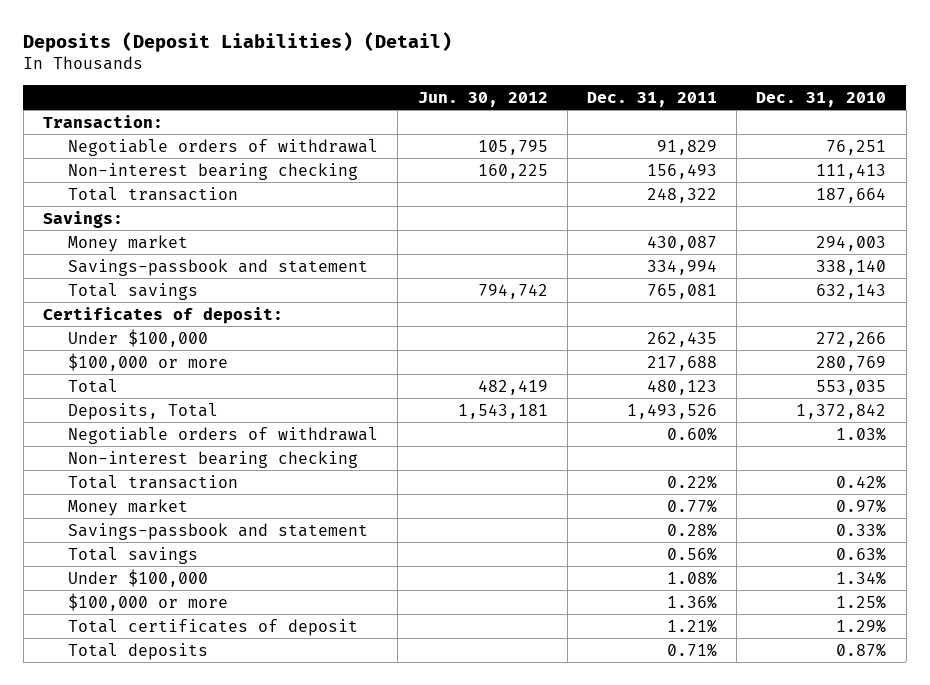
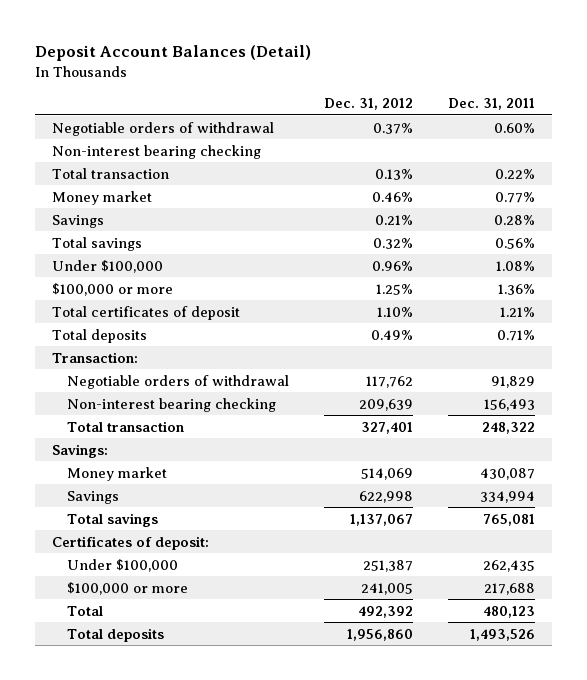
[23,31,453,52] Deposits (Deposit Liabilities) (Detail) -> [34,45,311,62] Deposit Account Balances (Detail)
[417,91,548,107] Jun. 30, 2012 -> none
[756,91,887,107] Dec. 31, 2010 -> none
none -> [324,97,414,110] Dec. 31, 2012
[68,426,379,444] Negotiable orders of withdrawal -> [52,121,275,136] Negotiable orders of withdrawal
[68,450,359,468] Non-interest bearing checking -> [52,144,262,159] Non-interest bearing checking
[68,474,239,489] Total transaction -> [52,167,170,179] Total transaction
[68,498,189,516] Money market -> [52,190,153,205] Money market
none -> [52,214,105,228] Savings
[68,546,199,564] Total savings -> [52,236,143,251] Total savings
[68,568,209,587] Under $100,000 -> [52,259,164,273] Under $100,000
[68,592,229,611] $100,000 or more -> [52,282,174,296] $100,000 or more
[68,618,359,636] Total certificates of deposit -> [52,305,241,320] Total certificates of deposit
[68,642,209,660] Total deposits -> [52,328,148,343] Total deposits
[68,258,369,276] Savings-passbook and statement -> [67,490,120,504] Savings
[68,522,369,540] Savings-passbook and statement -> none
[68,402,219,420] Deposits, Total -> [67,627,165,642] Total deposits

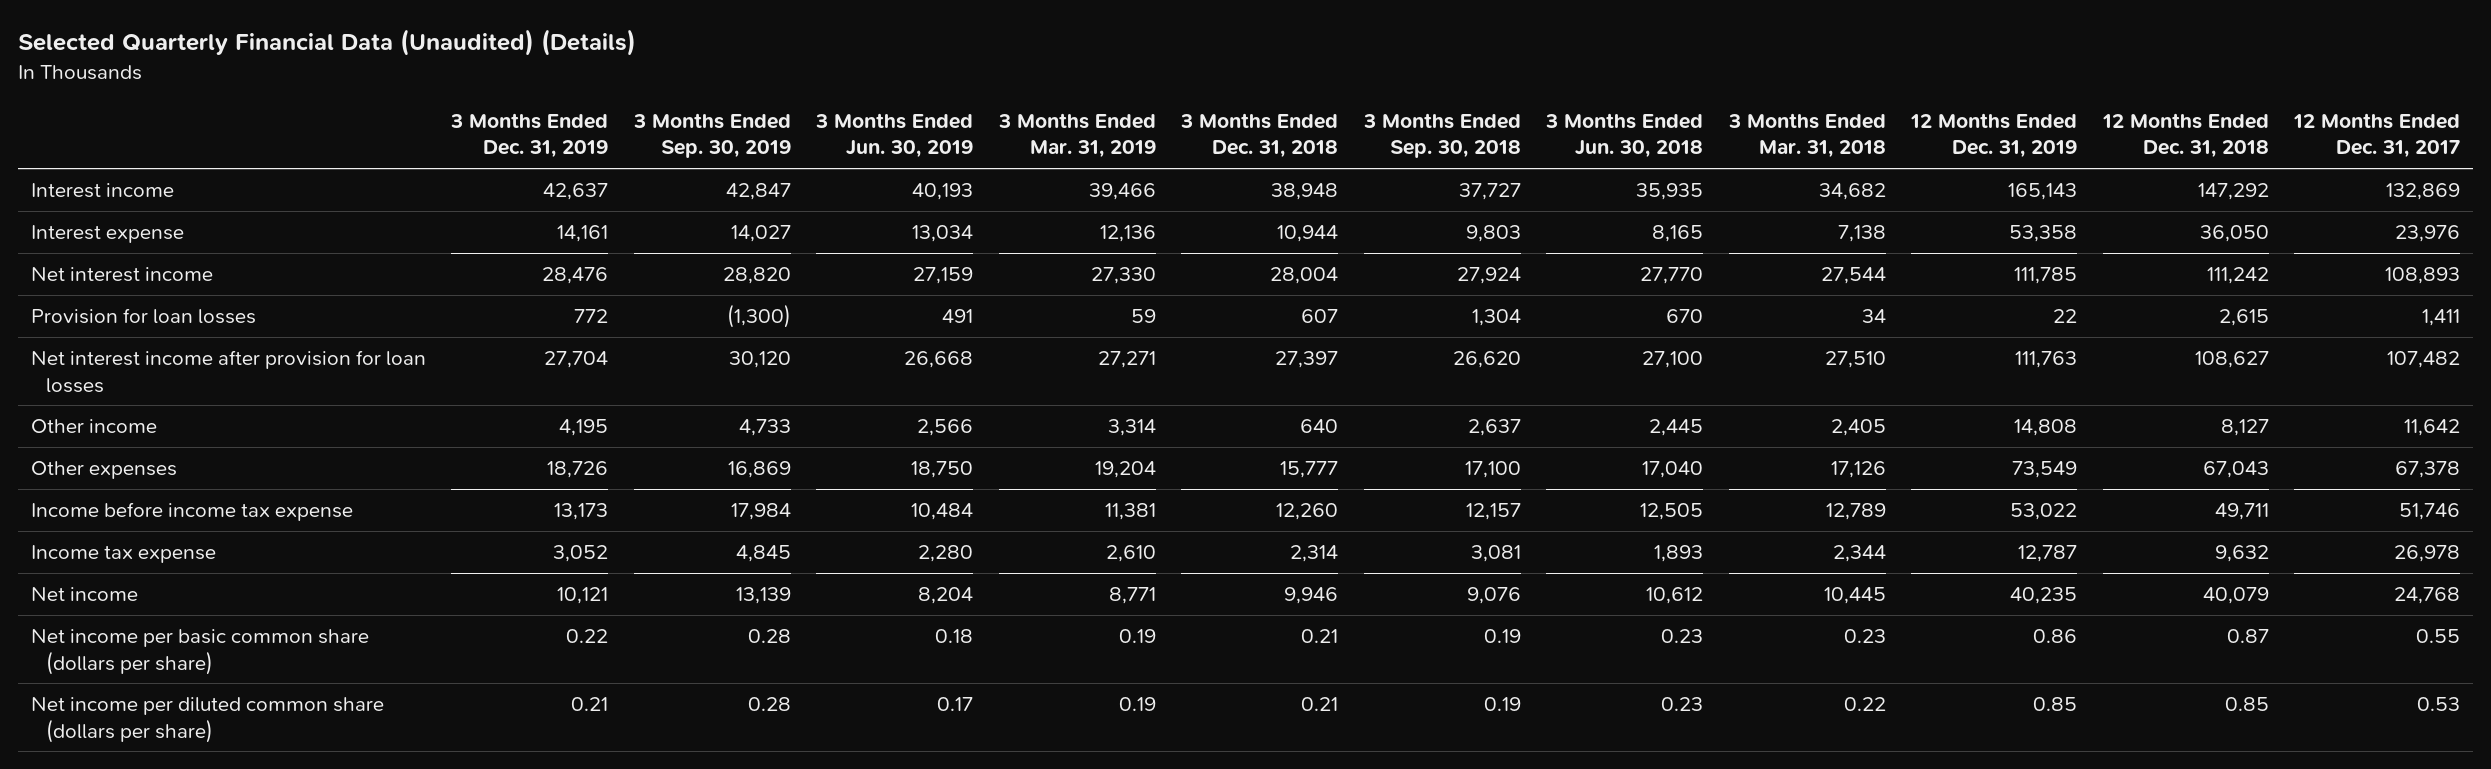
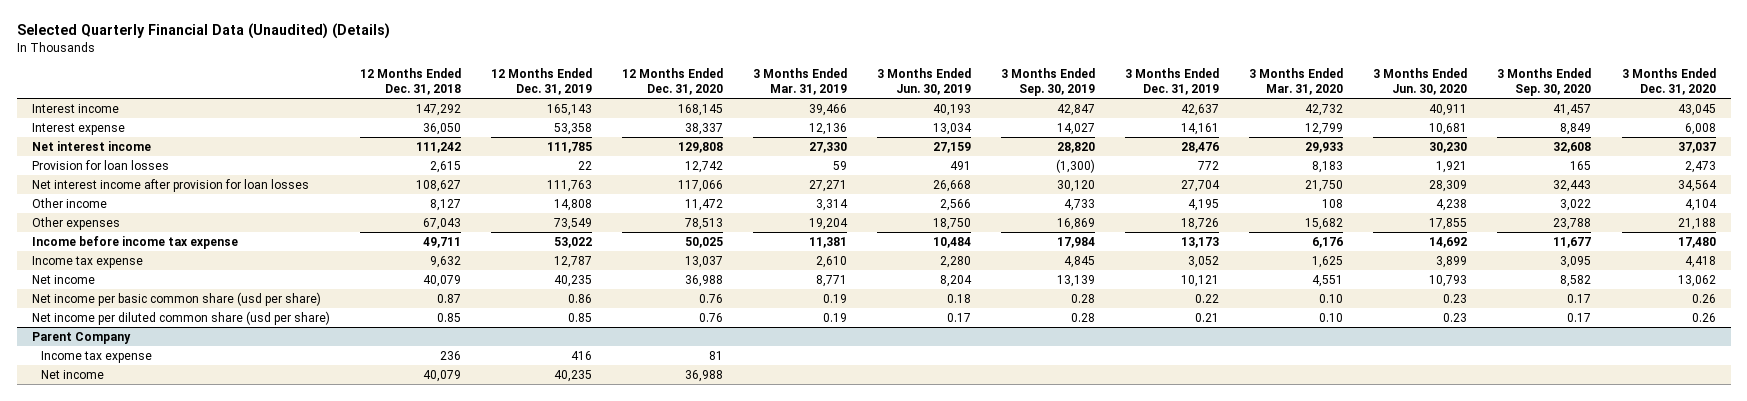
[1180,112,1339,159] 3 Months Ended Dec. 31, 2018 -> none
[1362,112,1521,159] 3 Months Ended Sep. 30, 2018 -> none
[1545,112,1704,159] 3 Months Ended Jun. 30, 2018 -> none
[1727,112,1886,159] 3 Months Ended Mar. 31, 2018 -> none
[2293,112,2461,159] 12 Months Ended Dec. 31, 2017 -> none
none -> [621,67,723,95] 12 Months Ended Dec. 31, 2020
none -> [1249,67,1344,95] 3 Months Ended Mar. 31, 2020
none -> [1373,67,1468,95] 3 Months Ended Jun. 30, 2020
none -> [1497,67,1592,96] 3 Months Ended Sep. 30, 2020
none -> [1621,67,1716,95] 3 Months Ended Dec. 31, 2020
[30,629,369,675] Net income per basic common share (dollars per share) -> [31,291,321,306] Net income per basic common share (usd per share)
[30,697,384,743] Net income per diluted common share (dollars per share) -> [31,310,330,325] Net income per diluted common share (usd per share)
none -> [31,331,131,344] Parent Company
none -> [41,350,153,363] Income tax expense
none -> [41,369,105,379] Net income

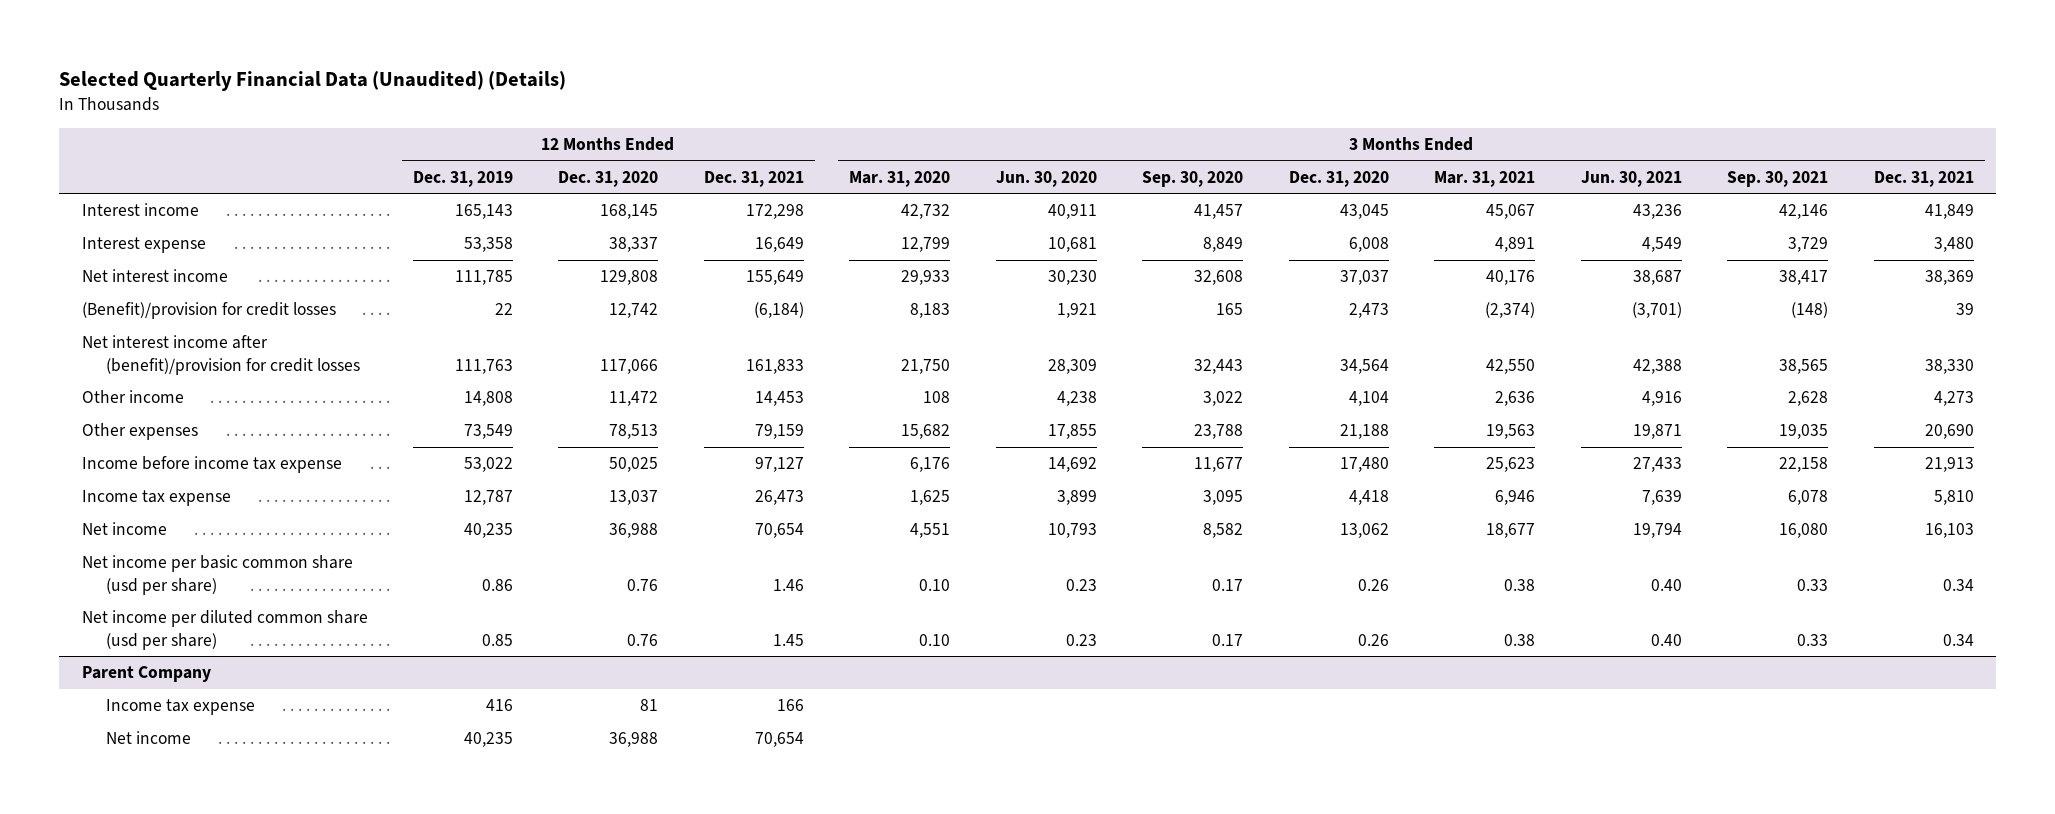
[359,67,461,95] 12 Months Ended Dec. 31, 2018 -> none
[752,67,847,95] 3 Months Ended Mar. 31, 2019 -> none
[877,67,972,95] 3 Months Ended Jun. 30, 2019 -> none
[1001,67,1096,96] 3 Months Ended Sep. 30, 2019 -> none
[1125,67,1220,95] 3 Months Ended Dec. 31, 2019 -> none
none -> [703,170,804,187] Dec. 31, 2021
none -> [1434,170,1536,187] Mar. 31, 2021
none -> [1580,170,1682,187] Jun. 30, 2021
none -> [1727,170,1829,187] Sep. 30, 2021
none -> [1873,170,1974,187] Dec. 31, 2021
[31,159,169,170] Provision for loan losses -> [81,302,336,320] (Benefit)/provision for credit losses
[31,178,309,192] Net interest income after provision for loan losses -> [81,335,360,375] Net interest income after (benefit)/provision for credit losses

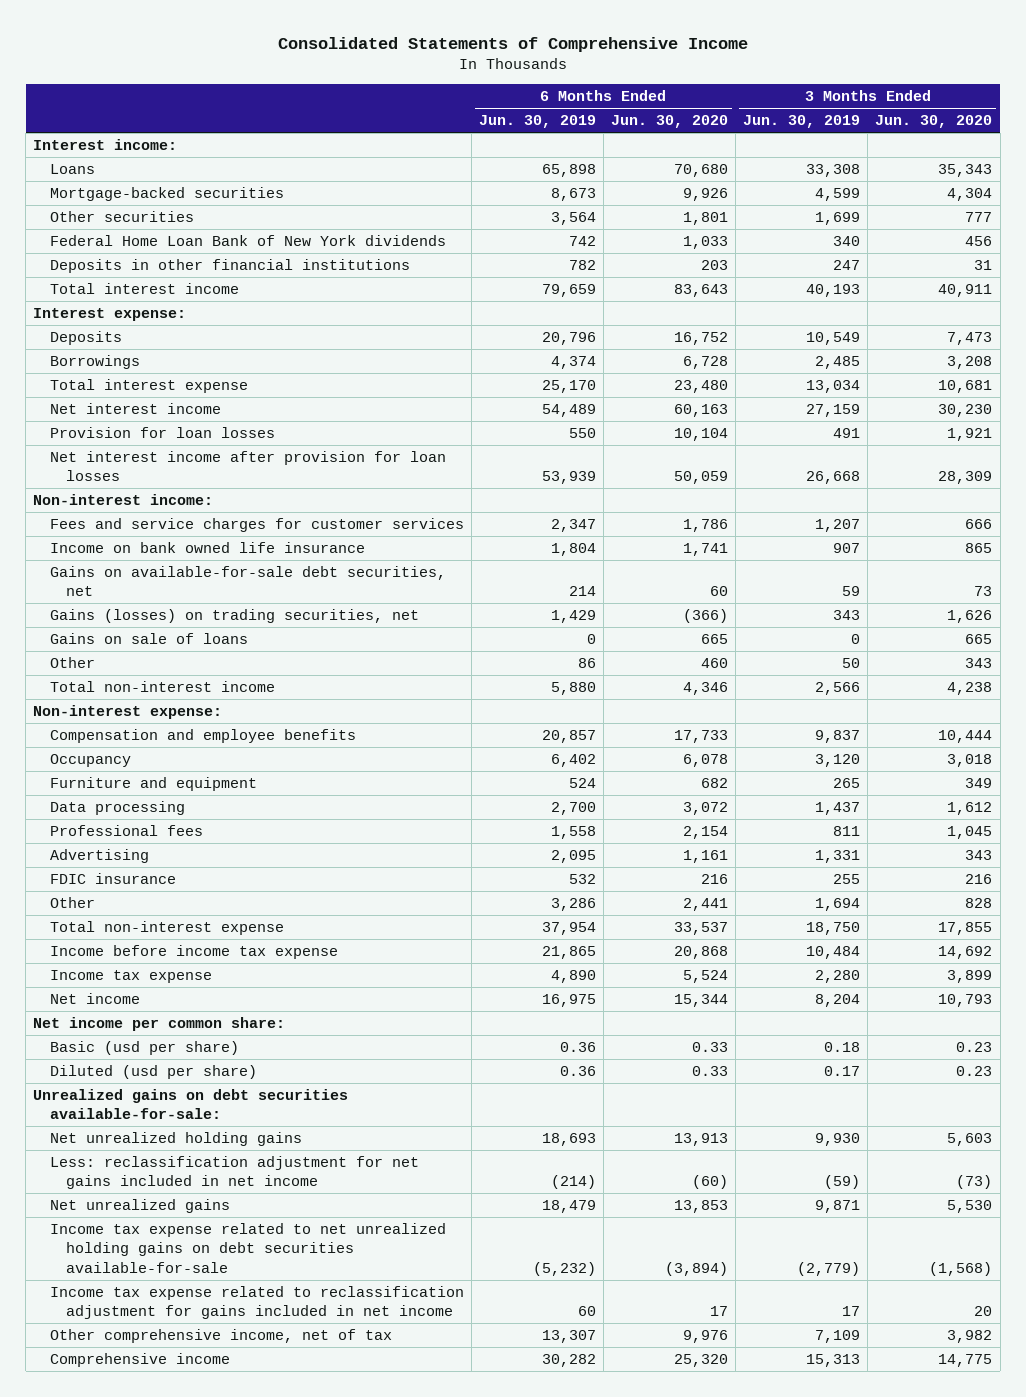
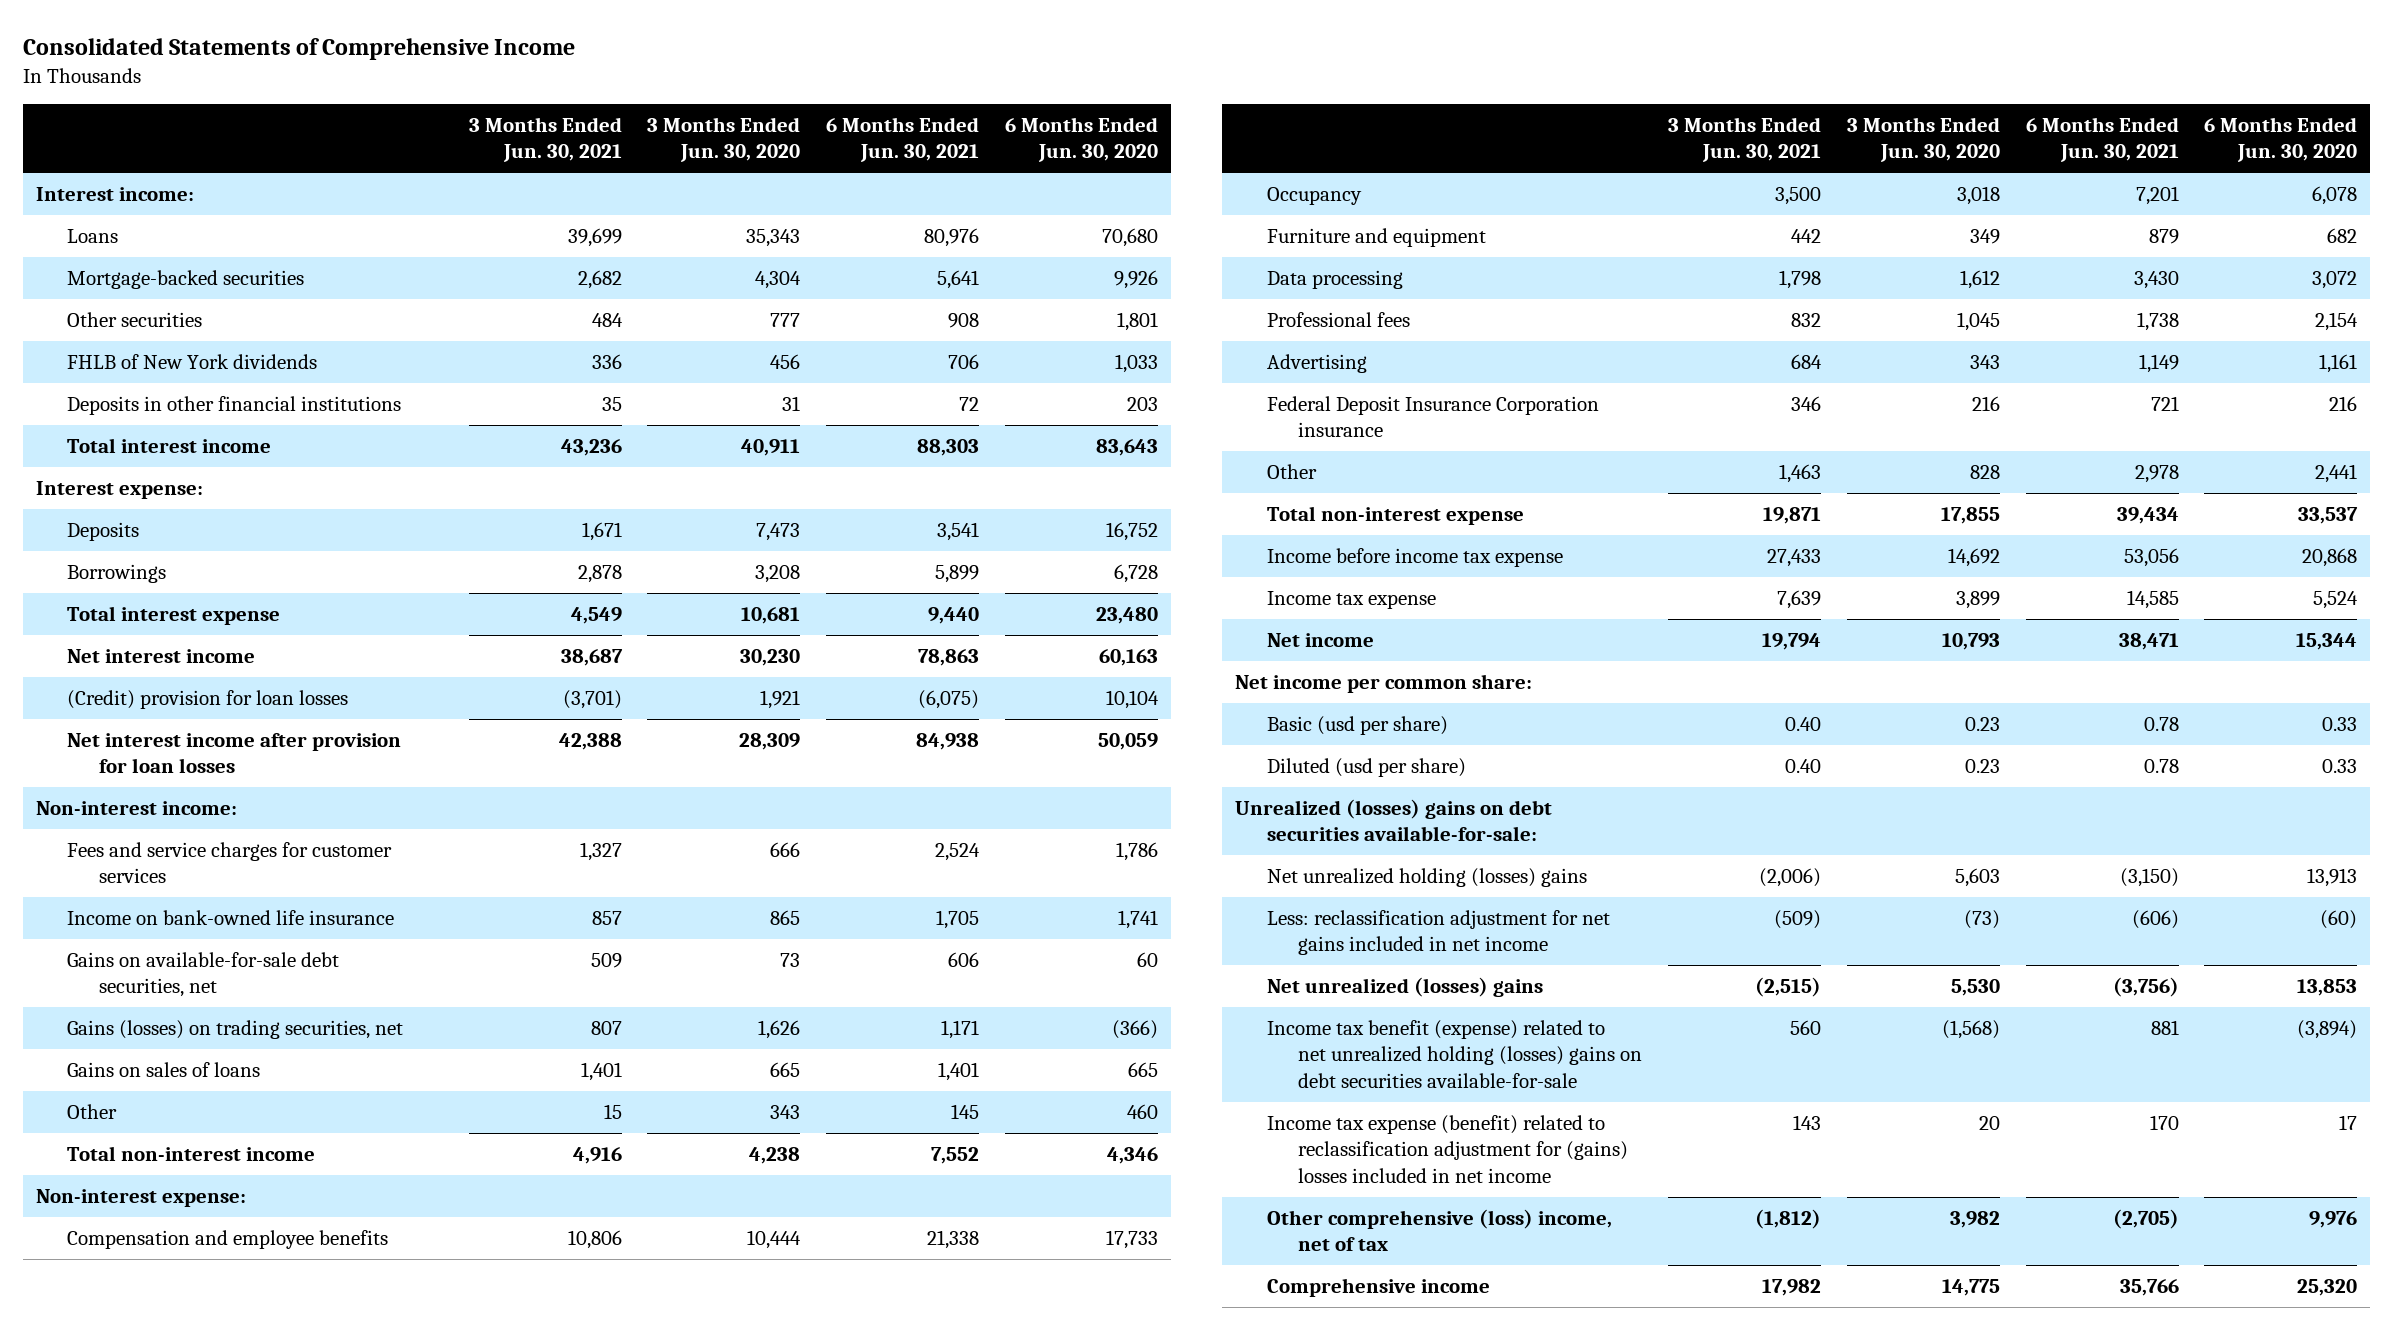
[478,115,596,129] Jun. 30, 2019 -> none
[743,115,861,129] Jun. 30, 2019 -> none
none -> [468,116,622,163] 3 Months Ended Jun. 30, 2021
none -> [826,116,980,163] 6 Months Ended Jun. 30, 2021
[49,234,446,246] Federal Home Loan Bank of New York dividends -> [67,354,318,370] FHLB of New York dividends
[49,426,275,438] Provision for loan losses -> [67,690,349,710] (Credit) provision for loan losses
[49,541,365,553] Income on bank owned life insurance -> [67,910,395,926] Income on bank-owned life insurance
[49,632,248,644] Gains on sale of loans -> [67,1062,261,1078] Gains on sales of loans
[49,872,176,884] FDIC insurance -> [1266,396,1599,438] Federal Deposit Insurance Corporation insurance
[33,1088,349,1120] Unrealized gains on debt securities available-for-sale: -> [1235,799,1553,842] Unrealized (losses) gains on debt securities available-for-sale:
[49,1131,302,1146] Net unrealized holding gains -> [1266,868,1587,888] Net unrealized holding (losses) gains
[49,1198,230,1213] Net unrealized gains -> [1266,977,1543,998] Net unrealized (losses) gains
[49,1222,446,1273] Income tax expense related to net unrealized holding gains on debt securities available-for-sale -> [1266,1020,1643,1088] Income tax benefit (expense) related to net unrealized holding (losses) gains on debt securities available-for-sale
[49,1285,464,1320] Income tax expense related to reclassification adjustment for gains included in net income -> [1266,1115,1629,1183] Income tax expense (benefit) related to reclassification adjustment for (gains) losses included in net income
[49,1328,392,1343] Other comprehensive income, net of tax -> [1266,1209,1612,1252] Other comprehensive (loss) income, net of tax

